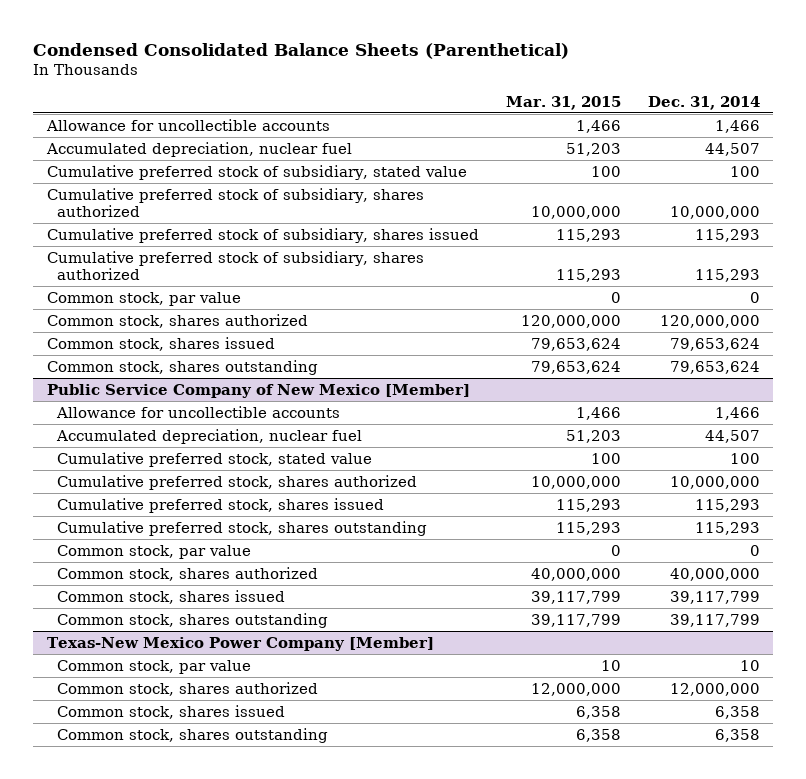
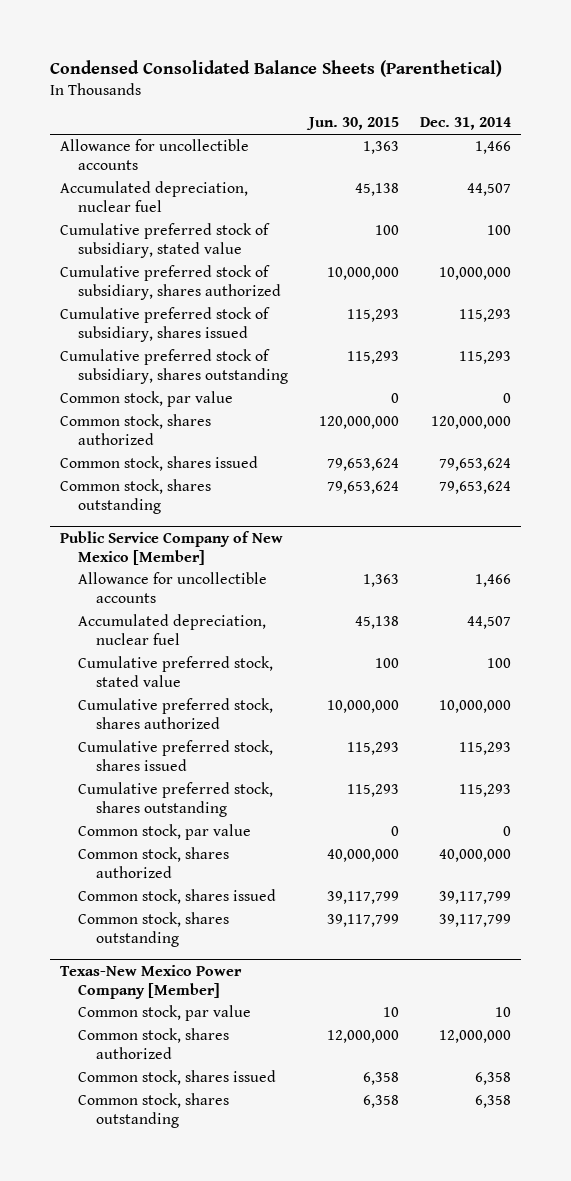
[505,95,621,110] Mar. 31, 2015 -> none
none -> [305,117,399,131] Jun. 30, 2015
[46,250,424,280] Cumulative preferred stock of subsidiary, shares authorized -> [59,349,288,385] Cumulative preferred stock of subsidiary, shares outstanding

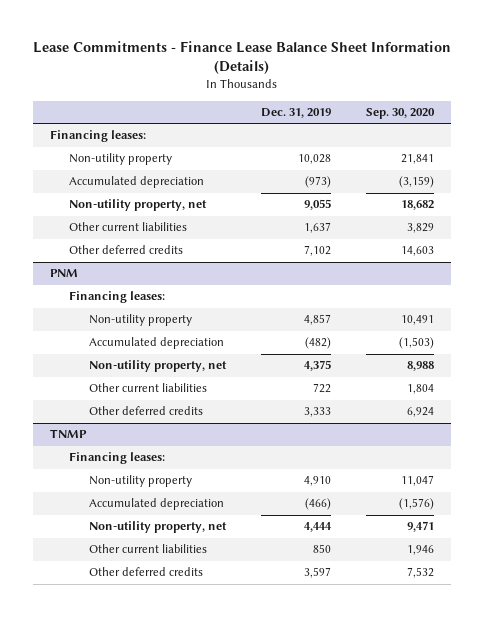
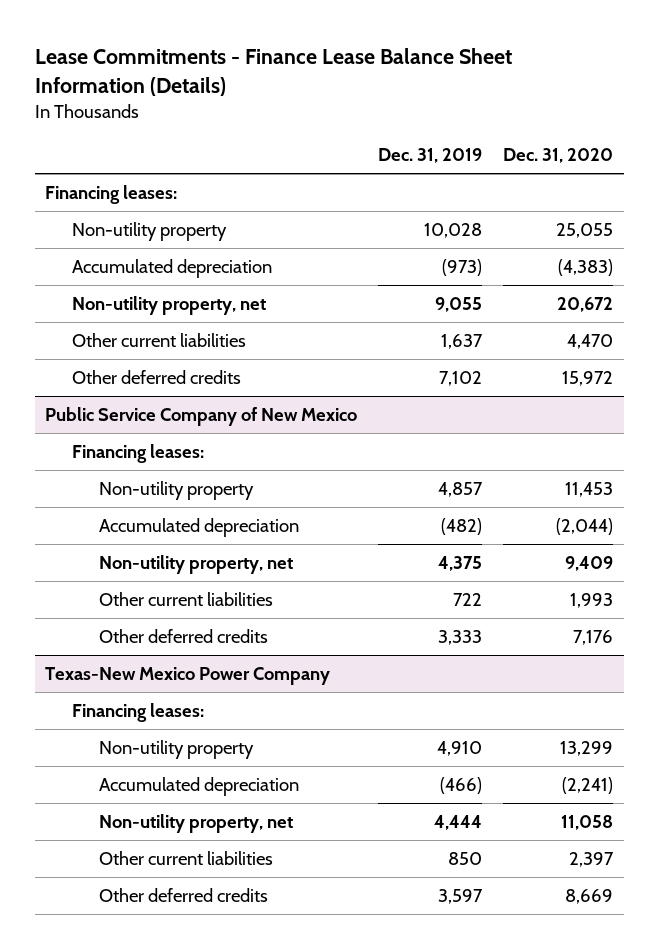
[365,108,435,120] Sep. 30, 2020 -> none
none -> [503,148,614,164] Dec. 31, 2020
[50,269,79,278] PNM -> [45,406,358,426] Public Service Company of New Mexico
[50,429,88,439] TNMP -> [45,666,331,685] Texas-New Mexico Power Company

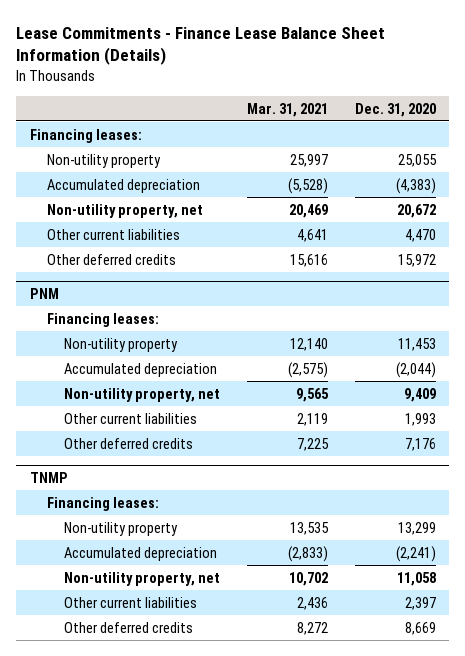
[378,148,483,164] Dec. 31, 2019 -> none
none -> [246,102,328,117] Mar. 31, 2021
[45,406,358,426] Public Service Company of New Mexico -> [29,288,59,300] PNM
[45,666,331,685] Texas-New Mexico Power Company -> [29,472,68,484] TNMP

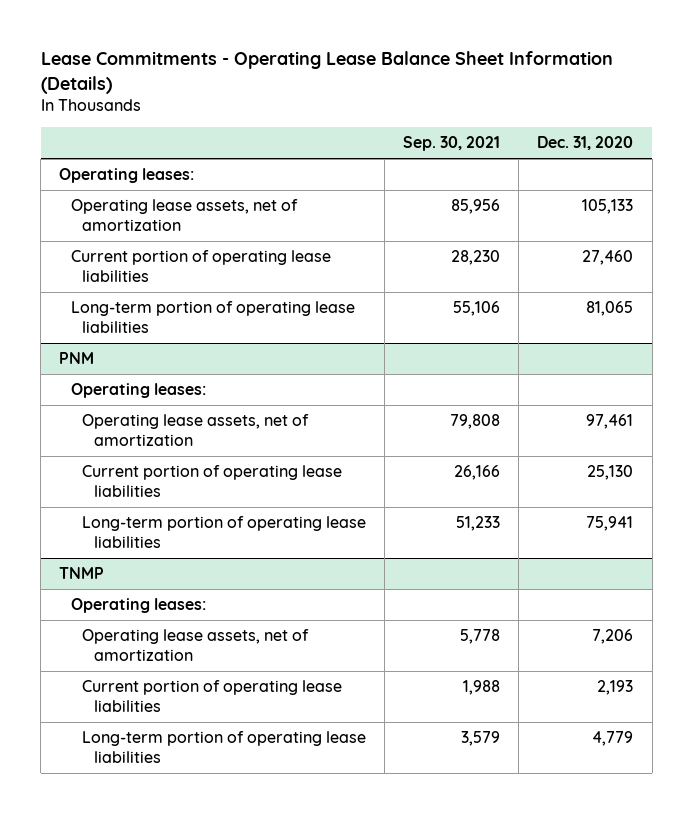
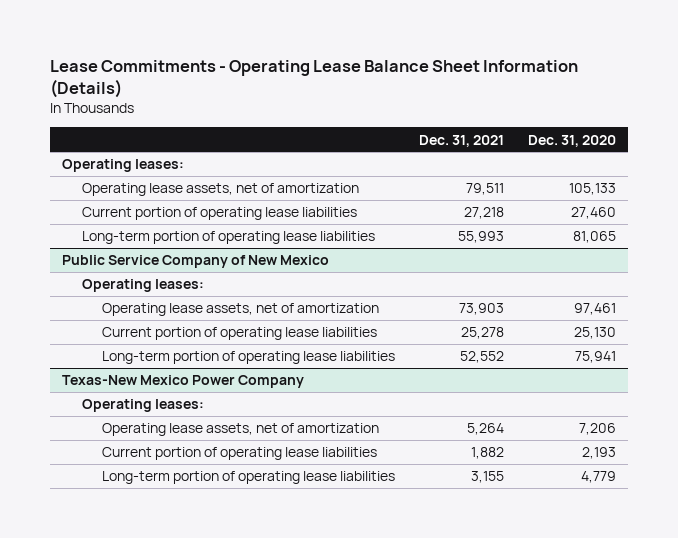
[403,136,501,152] Sep. 30, 2021 -> none
none -> [419,134,505,147] Dec. 31, 2021
[59,352,95,365] PNM -> [61,255,329,269] Public Service Company of New Mexico
[59,567,105,580] TNMP -> [61,375,304,389] Texas-New Mexico Power Company

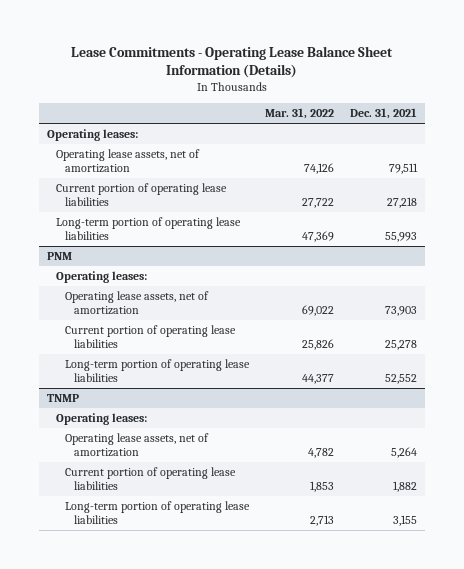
[528,134,617,147] Dec. 31, 2020 -> none
none -> [265,108,335,120] Mar. 31, 2022
[61,255,329,269] Public Service Company of New Mexico -> [46,252,72,261] PNM
[61,375,304,389] Texas-New Mexico Power Company -> [46,394,79,403] TNMP

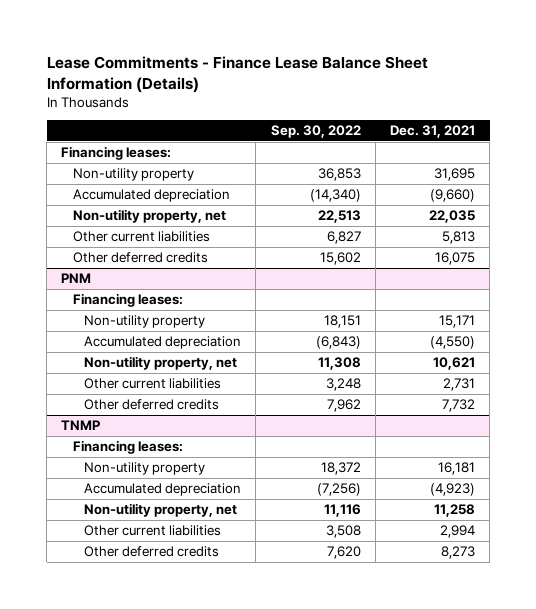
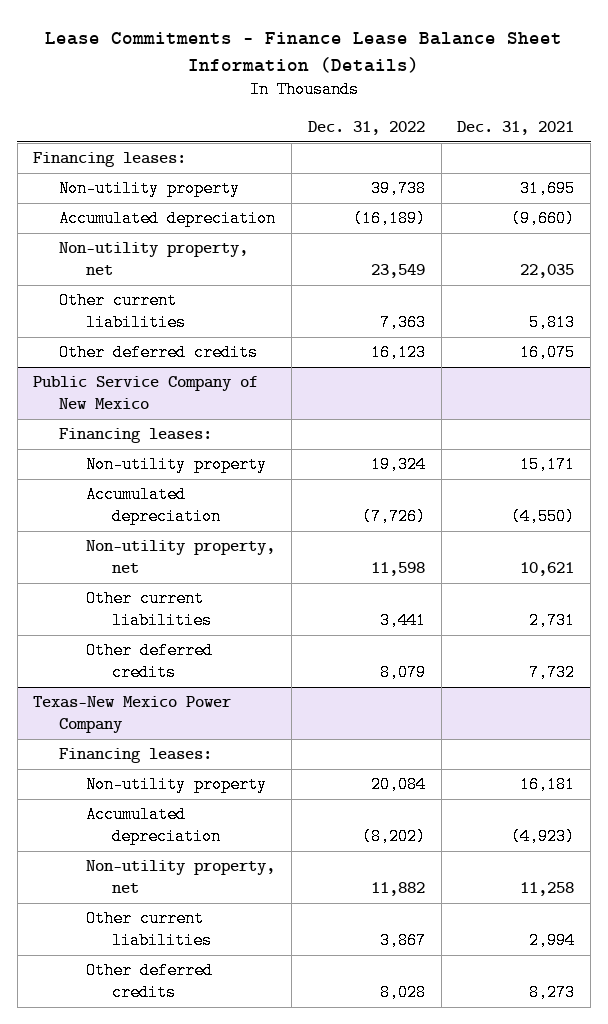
[270,125,361,139] Sep. 30, 2022 -> none
none -> [307,120,425,135] Dec. 31, 2022
[61,273,92,284] PNM -> [33,376,259,410] Public Service Company of New Mexico
[61,420,101,431] TNMP -> [33,696,232,734] Texas-New Mexico Power Company

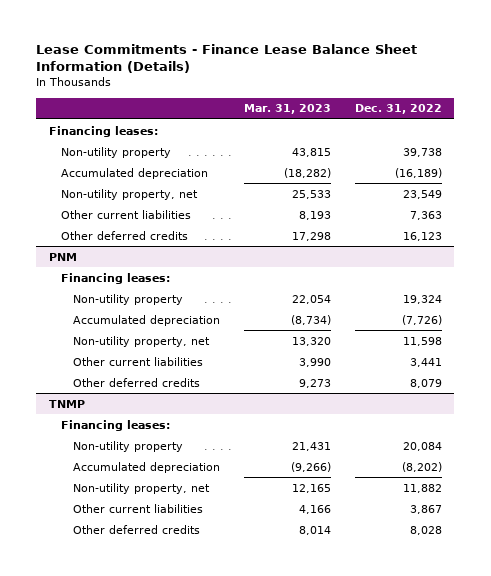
[457,120,575,135] Dec. 31, 2021 -> none
none -> [244,104,332,115] Mar. 31, 2023
[33,376,259,410] Public Service Company of New Mexico -> [48,252,77,261] PNM
[33,696,232,734] Texas-New Mexico Power Company -> [48,399,85,408] TNMP

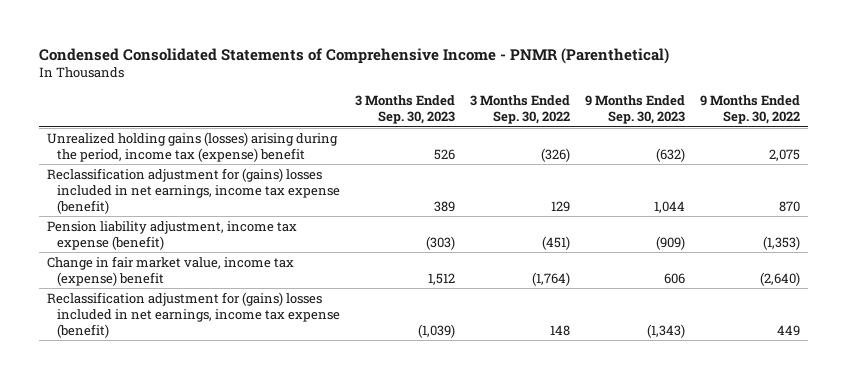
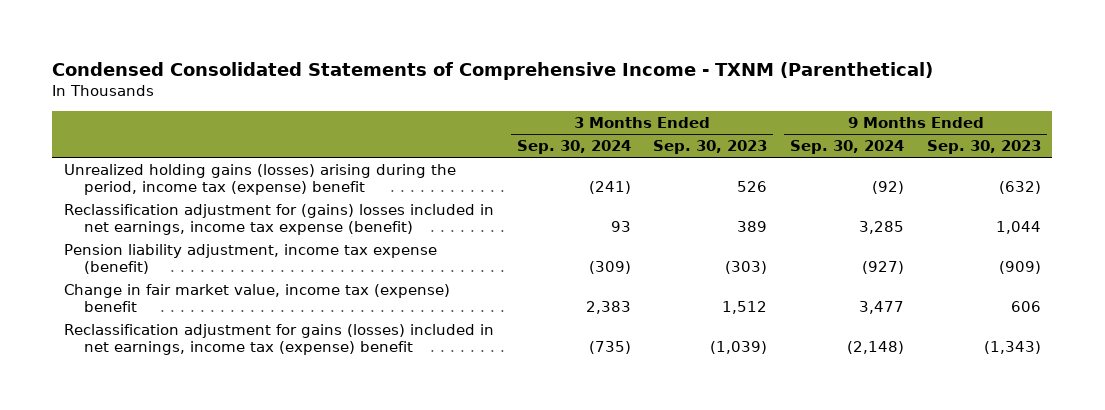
[39,47,670,64] Condensed Consolidated Statements of Comprehensive Income - PNMR (Parenthetical) -> [52,61,934,80] Condensed Consolidated Statements of Comprehensive Income - TXNM (Parenthetical)
[469,95,570,125] 3 Months Ended Sep. 30, 2022 -> none
[700,95,801,125] 9 Months Ended Sep. 30, 2022 -> none
none -> [516,140,631,155] Sep. 30, 2024
none -> [790,140,905,155] Sep. 30, 2024
[46,291,340,338] Reclassification adjustment for (gains) losses included in net earnings, income tax expense (benefit) -> [63,324,494,356] Reclassification adjustment for gains (losses) included in net earnings, income tax (expense) benefit

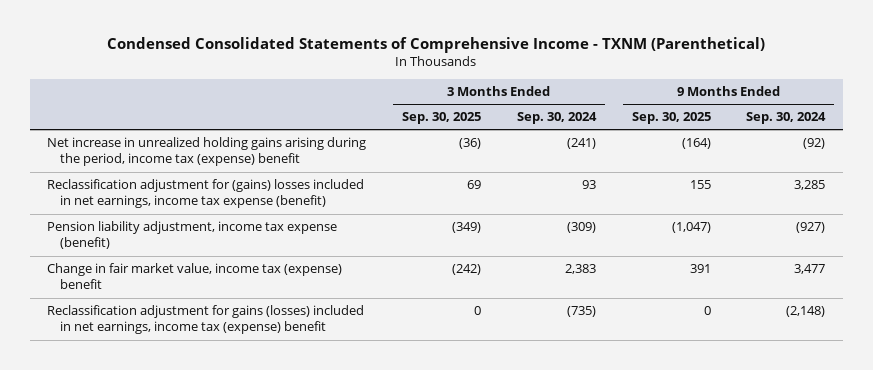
[653,140,768,155] Sep. 30, 2023 -> none
[926,140,1041,155] Sep. 30, 2023 -> none
none -> [402,112,482,125] Sep. 30, 2025
none -> [631,112,711,125] Sep. 30, 2025
[63,164,456,196] Unrealized holding gains (losses) arising during the period, income tax (expense) benefit -> [47,137,367,167] Net increase in unrealized holding gains arising during the period, income tax (expense) benefit

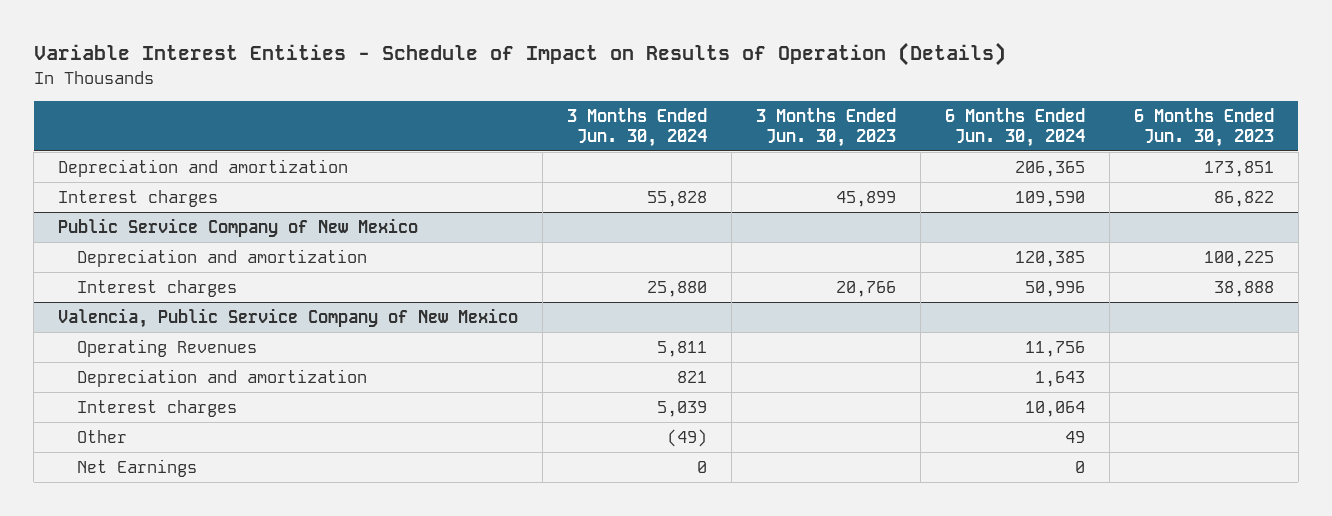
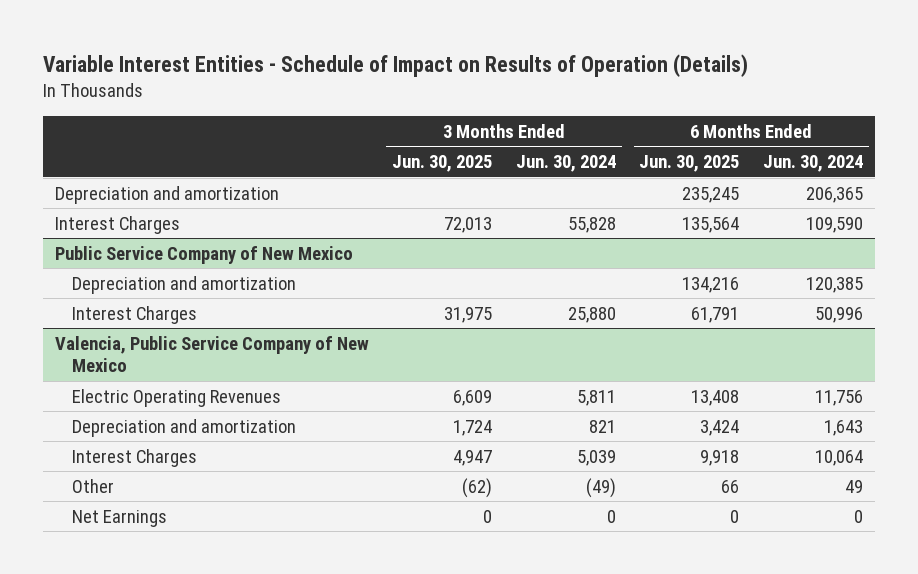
[756,107,897,148] 3 Months Ended Jun. 30, 2023 -> none
[1133,107,1274,148] 6 Months Ended Jun. 30, 2023 -> none
none -> [392,154,493,172] Jun. 30, 2025
none -> [639,154,740,172] Jun. 30, 2025
[58,189,219,207] Interest charges -> [54,215,180,234] Interest Charges
[77,279,238,297] Interest charges -> [71,305,197,324] Interest Charges
[77,338,258,357] Operating Revenues -> [71,388,281,407] Electric Operating Revenues
[77,399,238,417] Interest charges -> [71,448,197,467] Interest Charges

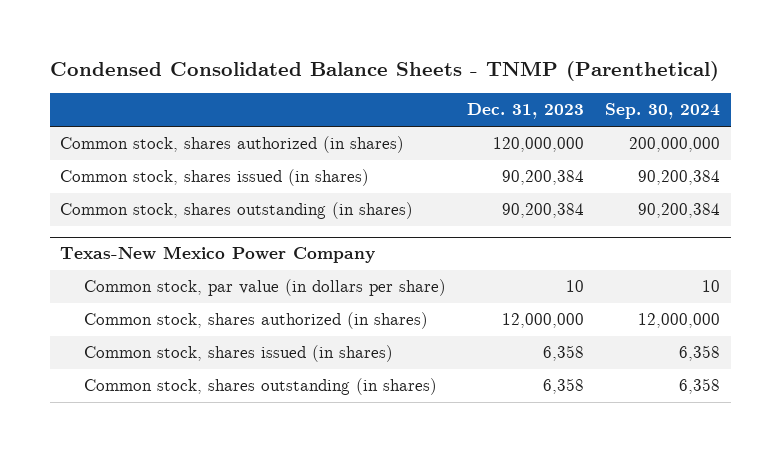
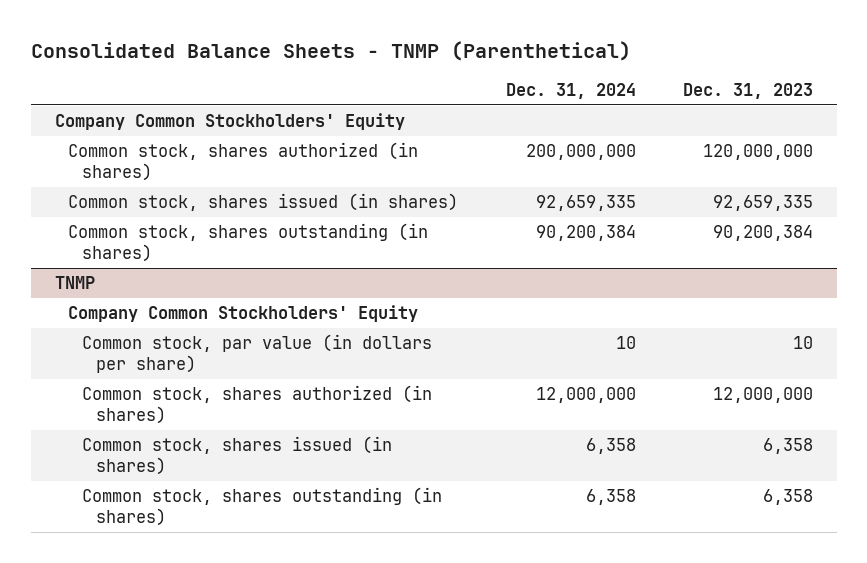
[49,61,719,82] Condensed Consolidated Balance Sheets - TNMP (Parenthetical) -> [30,40,631,61] Consolidated Balance Sheets - TNMP (Parenthetical)
[605,103,721,120] Sep. 30, 2024 -> none
none -> [505,83,636,100] Dec. 31, 2024
none -> [54,113,405,131] Company Common Stockholders' Equity
[501,170,584,186] 90,200,384 -> [712,195,813,212] 92,659,335
[60,246,376,264] Texas-New Mexico Power Company -> [54,276,95,290] TNMP
none -> [68,305,419,323] Company Common Stockholders' Equity

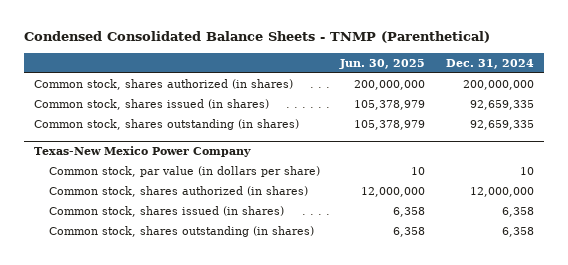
[30,40,631,61] Consolidated Balance Sheets - TNMP (Parenthetical) -> [23,31,490,44] Condensed Consolidated Balance Sheets - TNMP (Parenthetical)
[682,83,813,100] Dec. 31, 2023 -> none
none -> [339,58,426,69] Jun. 30, 2025
[54,113,405,131] Company Common Stockholders' Equity -> none
[68,305,419,323] Company Common Stockholders' Equity -> none
[535,225,636,242] 90,200,384 -> [469,120,534,131] 92,659,335
[54,276,95,290] TNMP -> [34,146,252,158] Texas-New Mexico Power Company

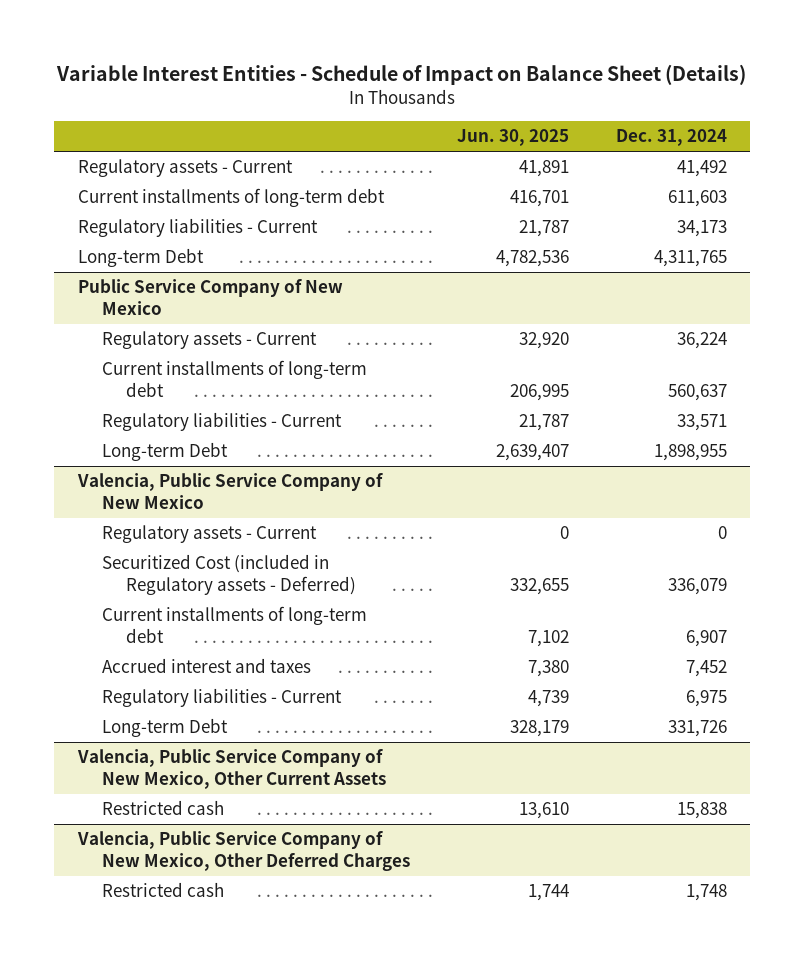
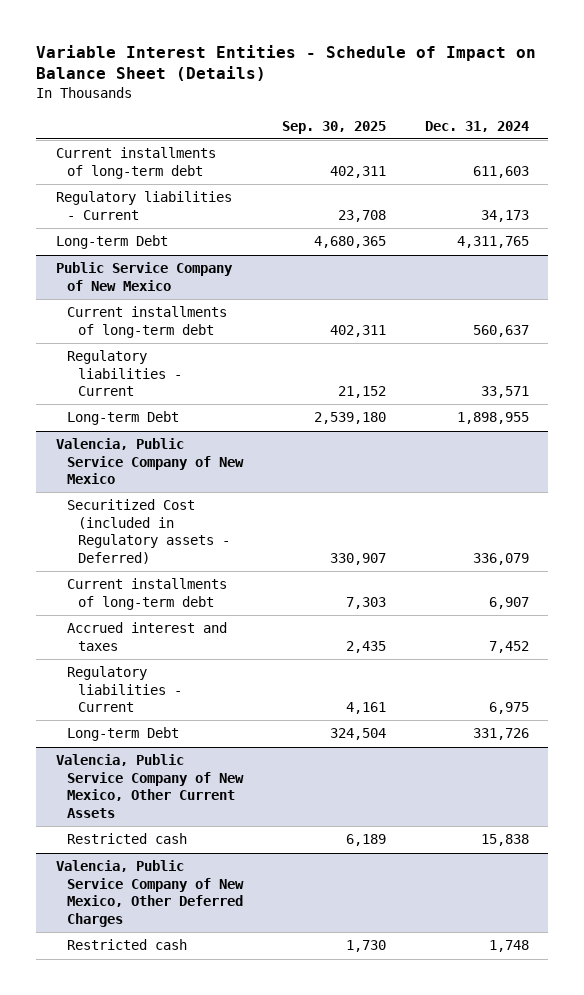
[456,129,569,147] Jun. 30, 2025 -> none
none -> [281,120,386,134] Sep. 30, 2025
[77,159,293,178] Regulatory assets - Current -> none
[101,331,317,350] Regulatory assets - Current -> none
[101,525,317,544] Regulatory assets - Current -> none

